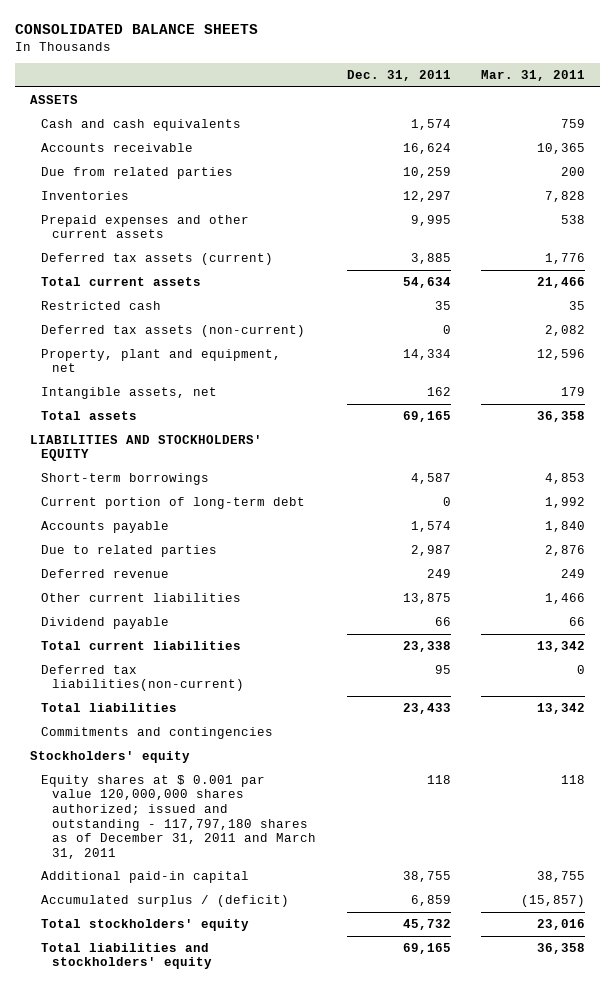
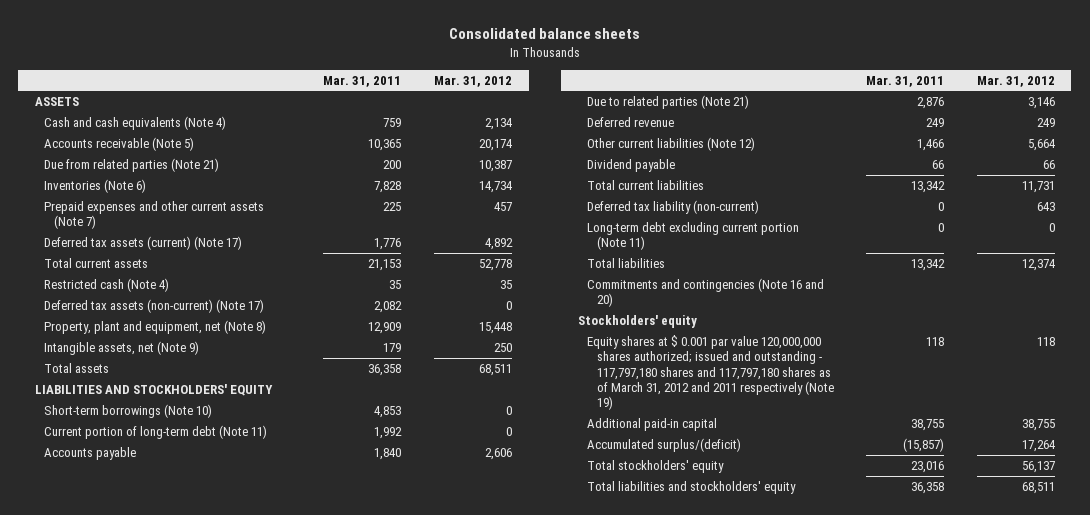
[14,23,258,34] CONSOLIDATED BALANCE SHEETS -> [448,27,640,39] Consolidated balance sheets
[346,70,451,82] Dec. 31, 2011 -> none
none -> [434,75,513,87] Mar. 31, 2012
[40,118,241,131] Cash and cash equivalents -> [44,115,227,130] Cash and cash equivalents (Note 4)
[40,142,193,152] Accounts receivable -> [44,136,195,151] Accounts receivable (Note 5)
[40,166,233,179] Due from related parties -> [44,157,220,172] Due from related parties (Note 21)
[40,190,129,200] Inventories -> [44,178,147,193] Inventories (Note 6)
[40,214,249,239] Prepaid expenses and other current assets -> [44,200,265,230] Prepaid expenses and other current assets (Note 7)
[560,214,585,224] 538 -> [383,201,402,211] 225
[40,252,273,265] Deferred tax assets (current) -> [44,235,243,250] Deferred tax assets (current) (Note 17)
[536,276,585,288] 21,466 -> [368,258,402,271] 21,153
[40,300,161,310] Restricted cash -> [44,277,170,292] Restricted cash (Note 4)
[40,324,305,337] Deferred tax assets (non-current) -> [44,298,265,313] Deferred tax assets (non-current) (Note 17)
[40,348,281,373] Property, plant and equipment, net -> [44,319,267,334] Property, plant and equipment, net (Note 8)
[536,348,585,360] 12,596 -> [368,321,402,334] 12,909
[40,386,217,399] Intangible assets, net -> [44,340,200,355] Intangible assets, net (Note 9)
[40,472,209,485] Short-term borrowings -> [44,403,213,418] Short-term borrowings (Note 10)
[40,496,305,509] Current portion of long-term debt -> [44,424,268,439] Current portion of long-term debt (Note 11)
[40,544,217,557] Due to related parties -> [587,94,750,109] Due to related parties (Note 21)
[40,592,241,602] Other current liabilities -> [587,136,756,151] Other current liabilities (Note 12)
[40,664,245,692] Deferred tax liabilities(non-current) -> [587,199,760,214] Deferred tax liability (non-current)
none -> [587,221,800,251] Long-term debt excluding current portion (Note 11)
[40,726,273,739] Commitments and contingencies -> [587,277,825,308] Commitments and contingencies (Note 16 and 20)
[40,774,317,859] Equity shares at $ 0.001 par value 120,000,000 shares authorized; issued and outstanding - 117,797,180 shares as of December 31, 2011 and March 31, 2011 -> [587,334,834,411] Equity shares at $ 0.001 par value 120,000,000 shares authorized; issued and outstanding - 117,797,180 shares and 117,797,180 shares as of March 31, 2012 and 2011 respectively (Note 19)
[40,894,289,907] Accumulated surplus / (deficit) -> [587,437,742,452] Accumulated surplus/(deficit)

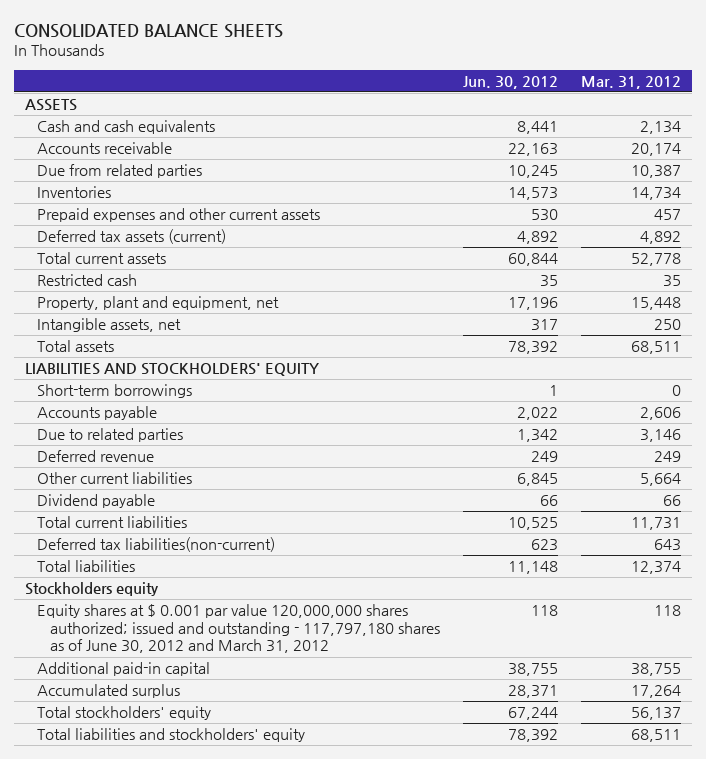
[448,27,640,39] Consolidated balance sheets -> [13,23,283,38] CONSOLIDATED BALANCE SHEETS
[323,75,402,87] Mar. 31, 2011 -> none
none -> [462,75,558,89] Jun. 30, 2012
[44,115,227,130] Cash and cash equivalents (Note 4) -> [37,120,216,135] Cash and cash equivalents
[44,136,195,151] Accounts receivable (Note 5) -> [37,142,173,155] Accounts receivable
[44,157,220,172] Due from related parties (Note 21) -> [37,164,203,179] Due from related parties
[44,178,147,193] Inventories (Note 6) -> [37,186,112,199] Inventories
[44,200,265,230] Prepaid expenses and other current assets (Note 7) -> [37,208,321,223] Prepaid expenses and other current assets
[44,235,243,250] Deferred tax assets (current) (Note 17) -> [37,229,227,245] Deferred tax assets (current)
[44,298,265,313] Deferred tax assets (non-current) (Note 17) -> none
[44,277,170,292] Restricted cash (Note 4) -> [37,274,138,287] Restricted cash
[44,319,267,334] Property, plant and equipment, net (Note 8) -> [37,296,280,311] Property, plant and equipment, net
[44,340,200,355] Intangible assets, net (Note 9) -> [37,318,182,333] Intangible assets, net
[44,424,268,439] Current portion of long-term debt (Note 11) -> none
[44,403,213,418] Short-term borrowings (Note 10) -> [37,384,193,399] Short-term borrowings
[587,94,750,109] Due to related parties (Note 21) -> [37,428,184,443] Due to related parties
[587,136,756,151] Other current liabilities (Note 12) -> [37,472,193,485] Other current liabilities
[587,221,800,251] Long-term debt excluding current portion (Note 11) -> none
[587,199,760,214] Deferred tax liability (non-current) -> [37,537,276,553] Deferred tax liabilities(non-current)
[587,277,825,308] Commitments and contingencies (Note 16 and 20) -> none
[577,314,697,328] Stockholders' equity -> [25,582,160,597] Stockholders equity
[587,334,834,411] Equity shares at $ 0.001 par value 120,000,000 shares authorized; issued and outstanding - 117,797,180 shares and 117,797,180 shares as of March 31, 2012 and 2011 respectively (Note 19) -> [37,604,440,654] Equity shares at $ 0.001 par value 120,000,000 shares authorized; issued and outstanding - 117,797,180 shares as of June 30, 2012 and March 31, 2012
[587,437,742,452] Accumulated surplus/(deficit) -> [37,684,181,699] Accumulated surplus

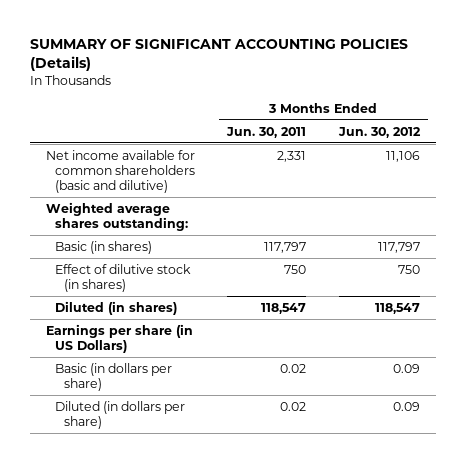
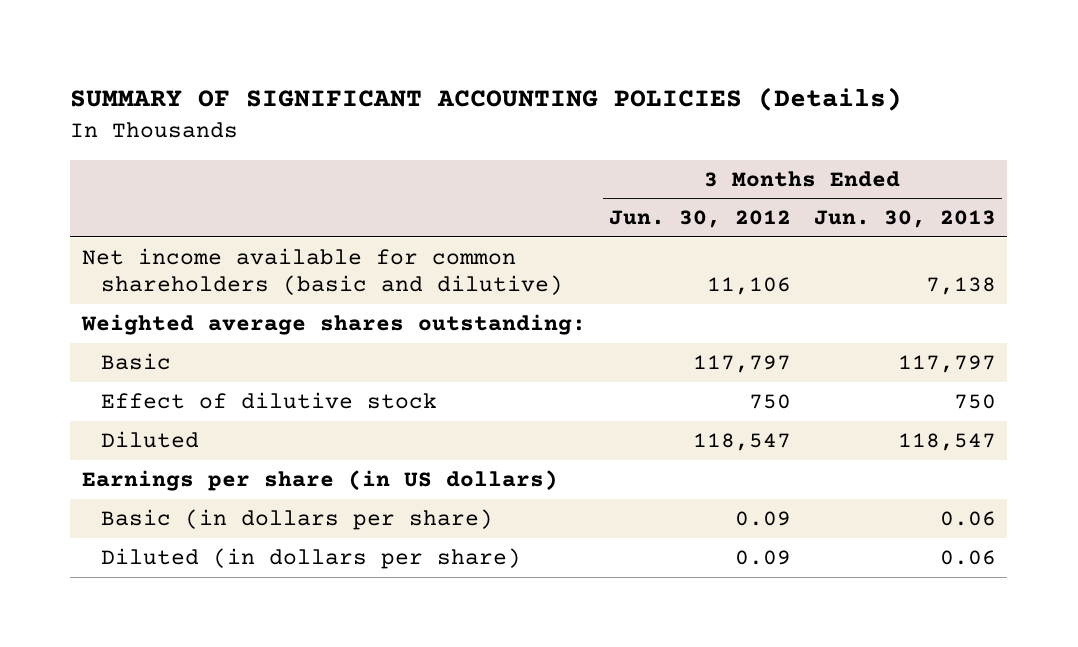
[226,126,307,138] Jun. 30, 2011 -> none
none -> [813,210,996,229] Jun. 30, 2013
[54,240,152,254] Basic (in shares) -> [100,352,171,370] Basic
[54,263,191,292] Effect of dilutive stock (in shares) -> [100,391,437,409] Effect of dilutive stock
[54,300,177,315] Diluted (in shares) -> [100,430,199,448] Diluted
[45,323,193,353] Earnings per share (in US Dollars) -> [81,469,558,491] Earnings per share (in US dollars)

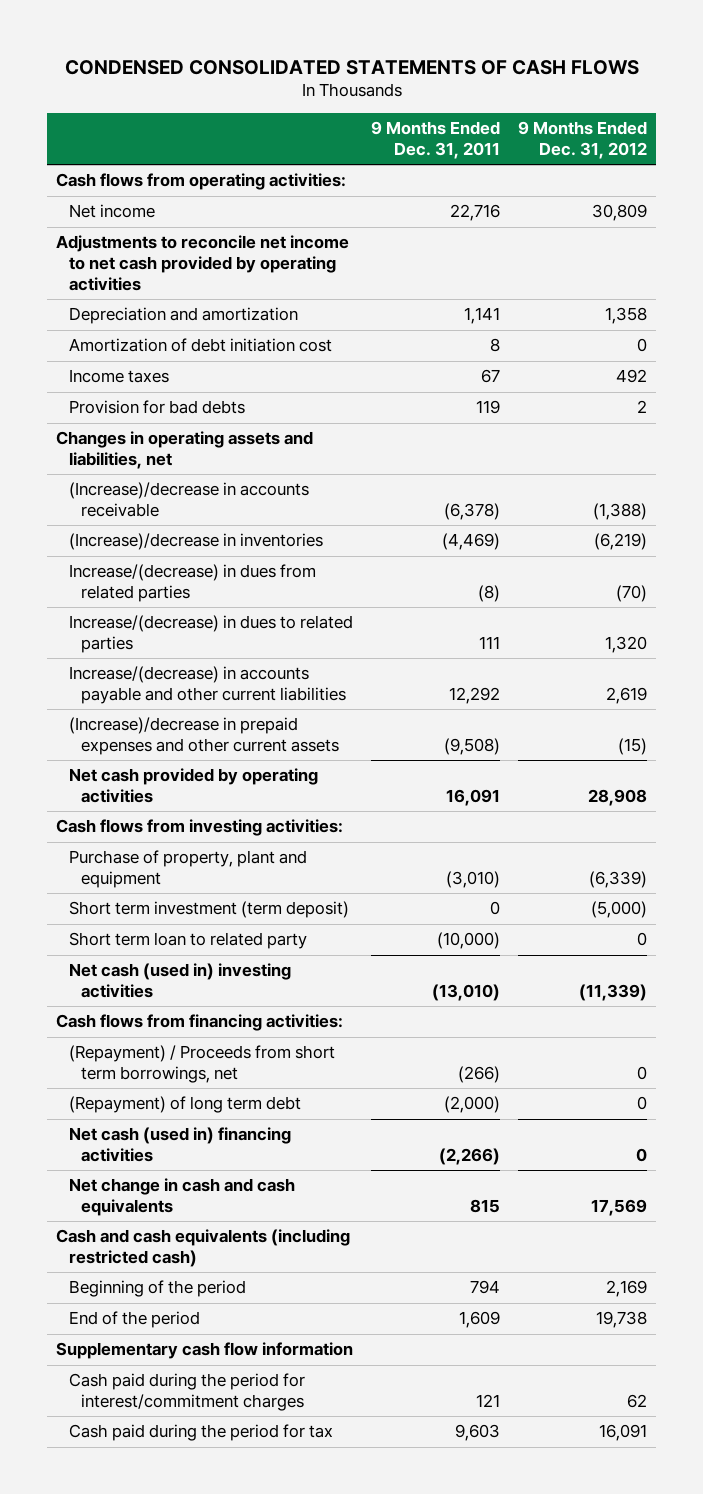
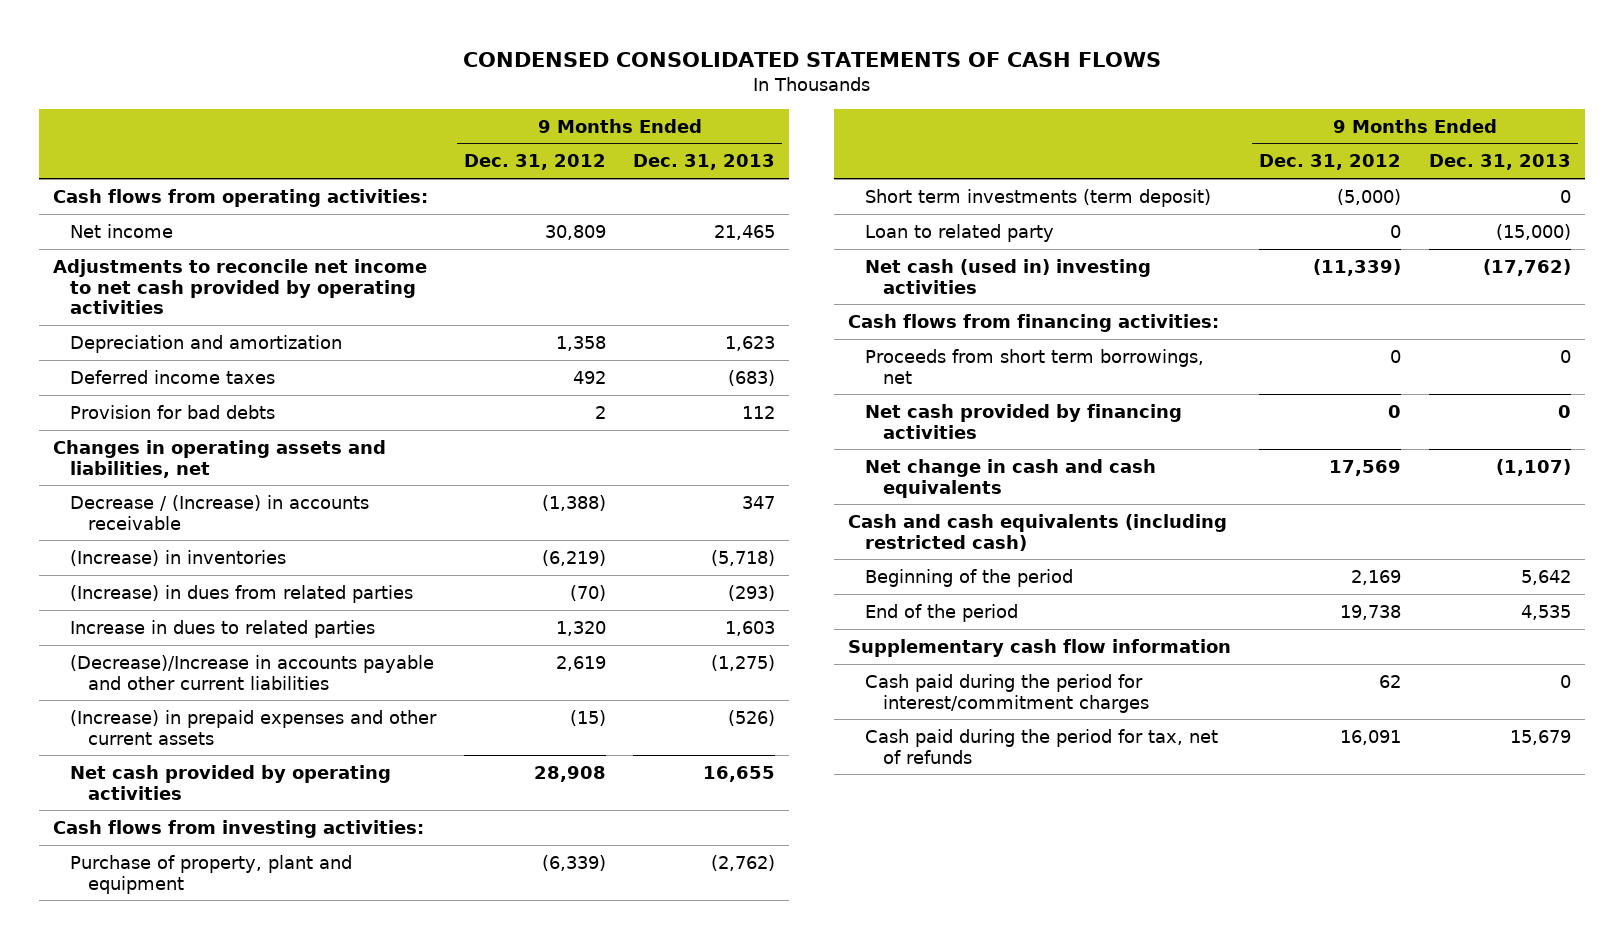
[371,121,501,160] 9 Months Ended Dec. 31, 2011 -> none
none -> [633,154,776,171] Dec. 31, 2013
[68,338,332,353] Amortization of debt initiation cost -> none
[68,369,169,384] Income taxes -> [70,369,276,384] Deferred income taxes
[68,482,309,518] (Increase)/decrease in accounts receivable -> [70,494,370,530] Decrease / (Increase) in accounts receivable
[68,533,323,551] (Increase)/decrease in inventories -> [70,549,287,566] (Increase) in inventories
[68,564,316,603] Increase/(decrease) in dues from related parties -> [70,584,414,603] (Increase) in dues from related parties
[68,615,353,654] Increase/(decrease) in dues to related parties -> [70,619,376,638] Increase in dues to related parties
[68,666,346,705] Increase/(decrease) in accounts payable and other current liabilities -> [70,654,435,690] (Decrease)/Increase in accounts payable and other current liabilities
[68,717,339,756] (Increase)/decrease in prepaid expenses and other current assets -> [70,709,438,745] (Increase) in prepaid expenses and other current assets
[68,901,349,919] Short term investment (term deposit) -> [865,188,1212,207] Short term investments (term deposit)
[68,932,307,950] Short term loan to related party -> [865,223,1055,242] Loan to related party
[68,1096,301,1114] (Repayment) of long term debt -> none
[68,1045,335,1084] (Repayment) / Proceeds from short term borrowings, net -> [865,348,1205,384] Proceeds from short term borrowings, net
[68,1127,291,1163] Net cash (used in) financing activities -> [865,403,1183,439] Net cash provided by financing activities
[68,1424,333,1442] Cash paid during the period for tax -> [865,728,1219,764] Cash paid during the period for tax, net of refunds

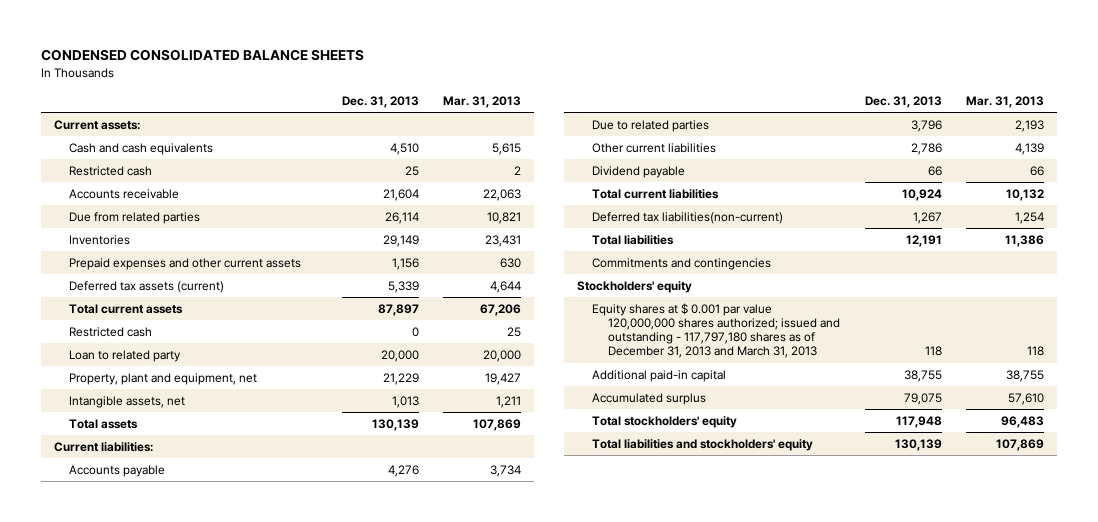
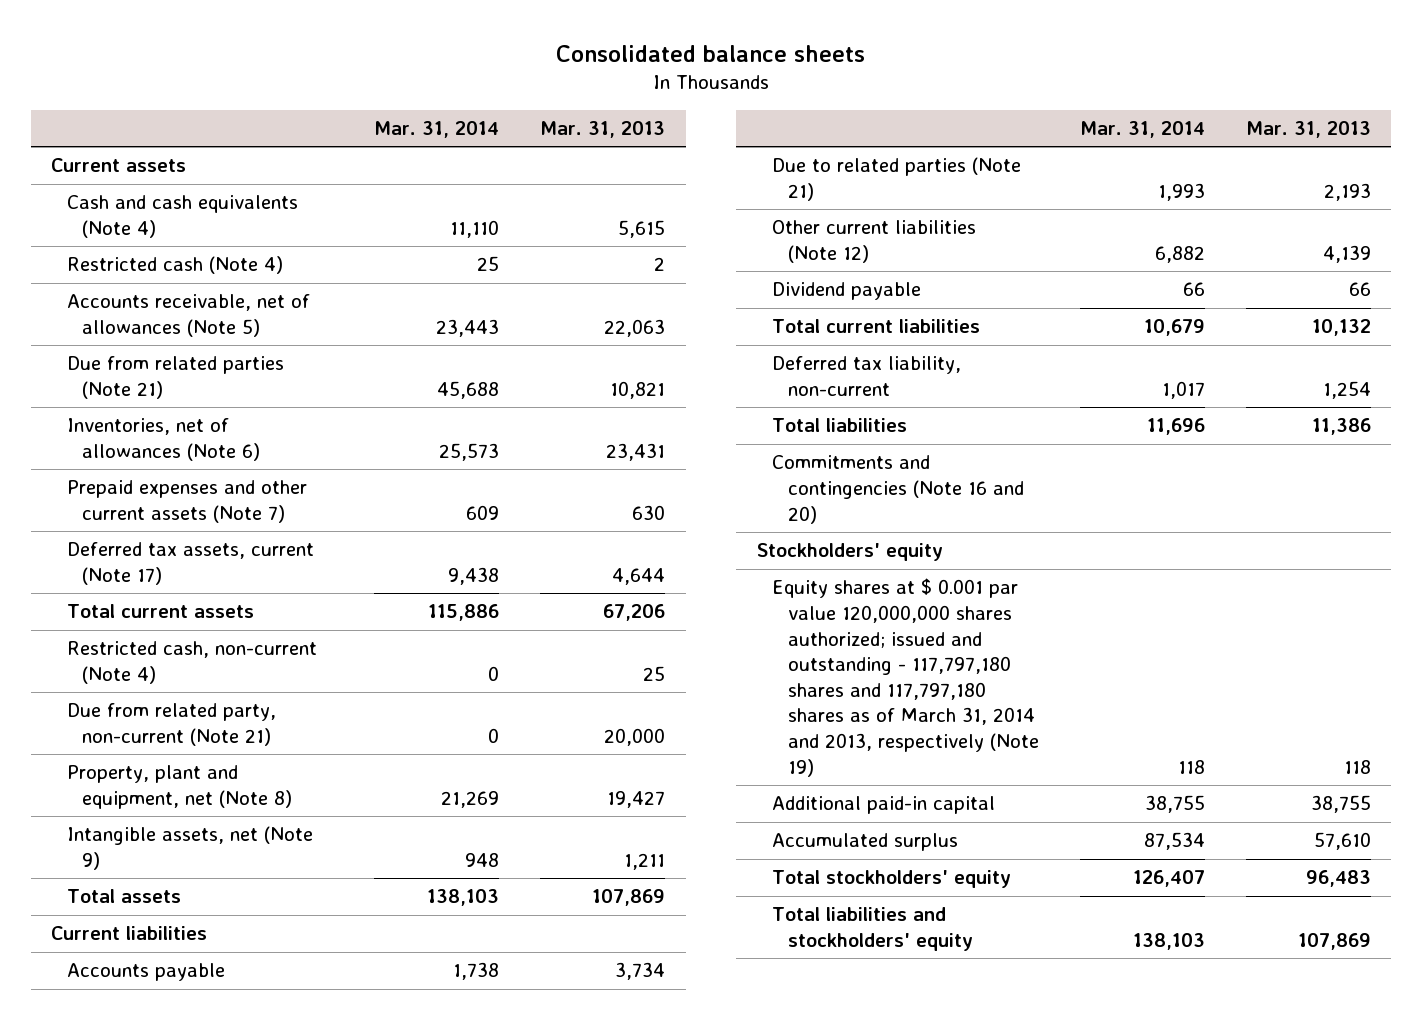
[41,49,365,62] CONDENSED CONSOLIDATED BALANCE SHEETS -> [555,45,865,63] Consolidated balance sheets
[341,95,419,108] Dec. 31, 2013 -> none
none -> [374,120,500,138] Mar. 31, 2014
[53,119,140,130] Current assets: -> [50,158,186,173] Current assets
[69,142,214,155] Cash and cash equivalents -> [66,195,298,238] Cash and cash equivalents (Note 4)
[69,165,153,176] Restricted cash -> [66,256,283,275] Restricted cash (Note 4)
[69,188,180,199] Accounts receivable -> [66,294,310,337] Accounts receivable, net of allowances (Note 5)
[69,211,201,224] Due from related parties -> [66,356,284,399] Due from related parties (Note 21)
[69,234,131,245] Inventories -> [66,418,261,461] Inventories, net of allowances (Note 6)
[69,257,302,270] Prepaid expenses and other current assets -> [66,480,307,523] Prepaid expenses and other current assets (Note 7)
[69,280,225,293] Deferred tax assets (current) -> [66,542,314,585] Deferred tax assets, current (Note 17)
[69,349,182,362] Loan to related party -> none
[69,326,153,337] Restricted cash -> [66,641,317,684] Restricted cash, non-current (Note 4)
none -> [66,703,276,746] Due from related party, non-current (Note 21)
[69,372,258,385] Property, plant and equipment, net -> [66,765,293,809] Property, plant and equipment, net (Note 8)
[69,395,186,408] Intangible assets, net -> [66,826,313,870] Intangible assets, net (Note 9)
[53,441,153,452] Current liabilities: -> [50,926,207,941] Current liabilities
[592,119,710,132] Due to related parties -> [772,157,1022,201] Due to related parties (Note 21)
[592,142,717,153] Other current liabilities -> [772,220,977,263] Other current liabilities (Note 12)
[592,211,784,224] Deferred tax liabilities(non-current) -> [772,356,962,396] Deferred tax liability, non-current
[592,257,772,270] Commitments and contingencies -> [772,455,1025,524] Commitments and contingencies (Note 16 and 20)
[592,302,840,359] Equity shares at $ 0.001 par value 120,000,000 shares authorized; issued and outstanding - 117,797,180 shares as of December 31, 2013 and March 31, 2013 -> [772,578,1040,777] Equity shares at $ 0.001 par value 120,000,000 shares authorized; issued and outstanding - 117,797,180 shares and 117,797,180 shares as of March 31, 2014 and 2013, respectively (Note 19)

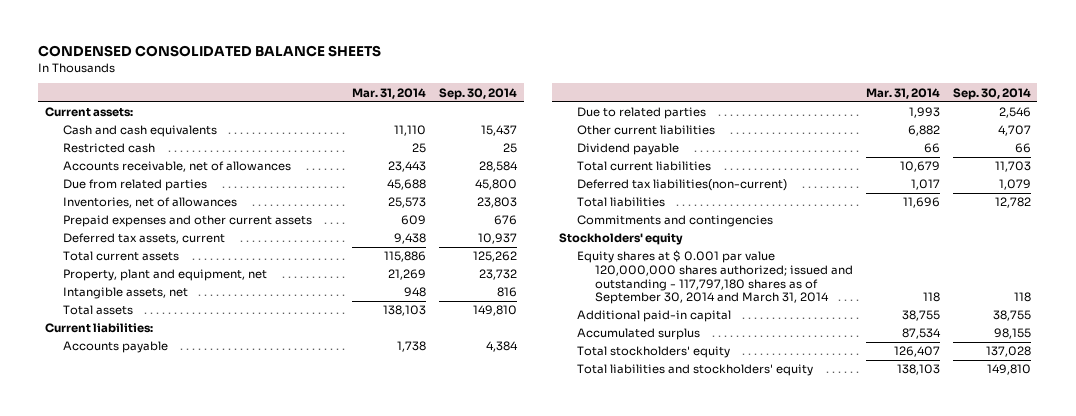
[555,45,865,63] Consolidated balance sheets -> [38,45,382,58] CONDENSED CONSOLIDATED BALANCE SHEETS
[540,120,666,138] Mar. 31, 2013 -> none
none -> [439,87,518,100] Sep. 30, 2014
[50,158,186,173] Current assets -> [45,107,134,118] Current assets:
[66,195,298,238] Cash and cash equivalents (Note 4) -> [62,125,217,138] Cash and cash equivalents
[66,256,283,275] Restricted cash (Note 4) -> [62,143,155,154] Restricted cash
[66,294,310,337] Accounts receivable, net of allowances (Note 5) -> [62,161,291,173] Accounts receivable, net of allowances
[66,356,284,399] Due from related parties (Note 21) -> [62,179,207,192] Due from related parties
[66,418,261,461] Inventories, net of allowances (Note 6) -> [62,197,237,209] Inventories, net of allowances
[66,480,307,523] Prepaid expenses and other current assets (Note 7) -> [62,215,312,228] Prepaid expenses and other current assets
[66,542,314,585] Deferred tax assets, current (Note 17) -> [62,233,225,245] Deferred tax assets, current
[66,641,317,684] Restricted cash, non-current (Note 4) -> none
[66,703,276,746] Due from related party, non-current (Note 21) -> none
[66,765,293,809] Property, plant and equipment, net (Note 8) -> [62,269,267,282] Property, plant and equipment, net
[66,826,313,870] Intangible assets, net (Note 9) -> [62,287,188,300] Intangible assets, net
[50,926,207,941] Current liabilities -> [45,323,154,334] Current liabilities:
[772,157,1022,201] Due to related parties (Note 21) -> [576,107,706,120] Due to related parties
[772,220,977,263] Other current liabilities (Note 12) -> [576,125,715,136] Other current liabilities
[772,356,962,396] Deferred tax liability, non-current -> [576,179,787,192] Deferred tax liabilities(non-current)
[772,455,1025,524] Commitments and contingencies (Note 16 and 20) -> [576,215,773,228] Commitments and contingencies
[772,578,1040,777] Equity shares at $ 0.001 par value 120,000,000 shares authorized; issued and outstanding - 117,797,180 shares and 117,797,180 shares as of March 31, 2014 and 2013, respectively (Note 19) -> [576,250,853,305] Equity shares at $ 0.001 par value 120,000,000 shares authorized; issued and outstanding - 117,797,180 shares as of September 30, 2014 and March 31, 2014

